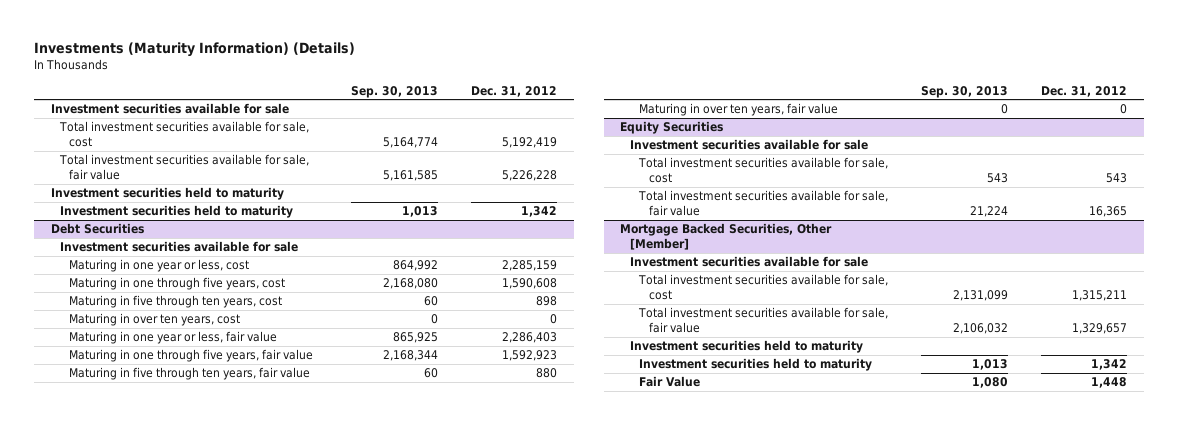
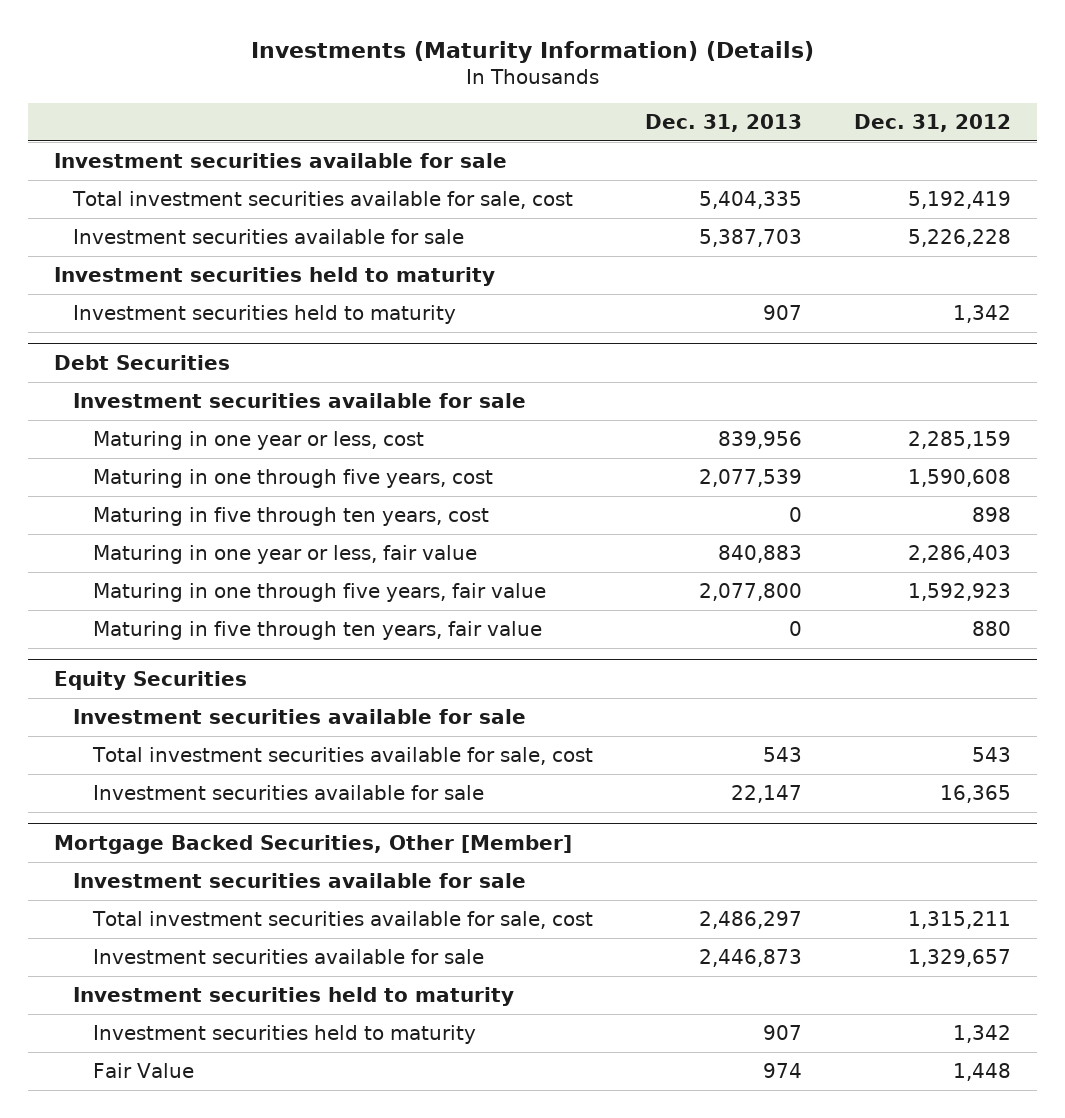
[351,85,439,98] Sep. 30, 2013 -> none
none -> [645,113,803,132] Dec. 31, 2013
[58,154,309,181] Total investment securities available for sale, fair value -> [73,228,465,244] Investment securities available for sale
[69,313,241,327] Maturing in over ten years, cost -> none
[639,103,839,117] Maturing in over ten years, fair value -> none
[638,190,889,217] Total investment securities available for sale, fair value -> [92,784,484,800] Investment securities available for sale
[638,307,889,334] Total investment securities available for sale, fair value -> [92,948,484,964] Investment securities available for sale

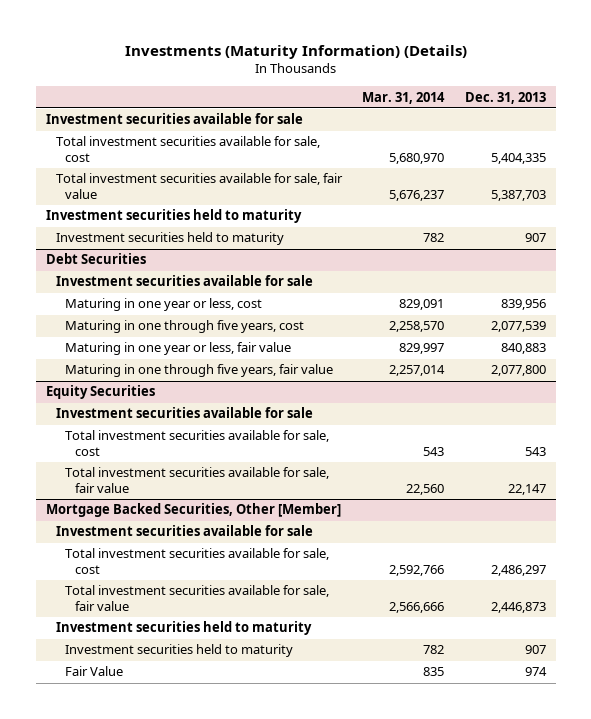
[854,113,1012,132] Dec. 31, 2012 -> none
none -> [362,91,446,104] Mar. 31, 2014
[73,228,465,244] Investment securities available for sale -> [55,173,343,199] Total investment securities available for sale, fair value
[92,506,489,526] Maturing in five through ten years, cost -> none
[92,620,542,640] Maturing in five through ten years, fair value -> none
[92,784,484,800] Investment securities available for sale -> [65,467,330,493] Total investment securities available for sale, fair value
[92,948,484,964] Investment securities available for sale -> [65,585,330,611] Total investment securities available for sale, fair value

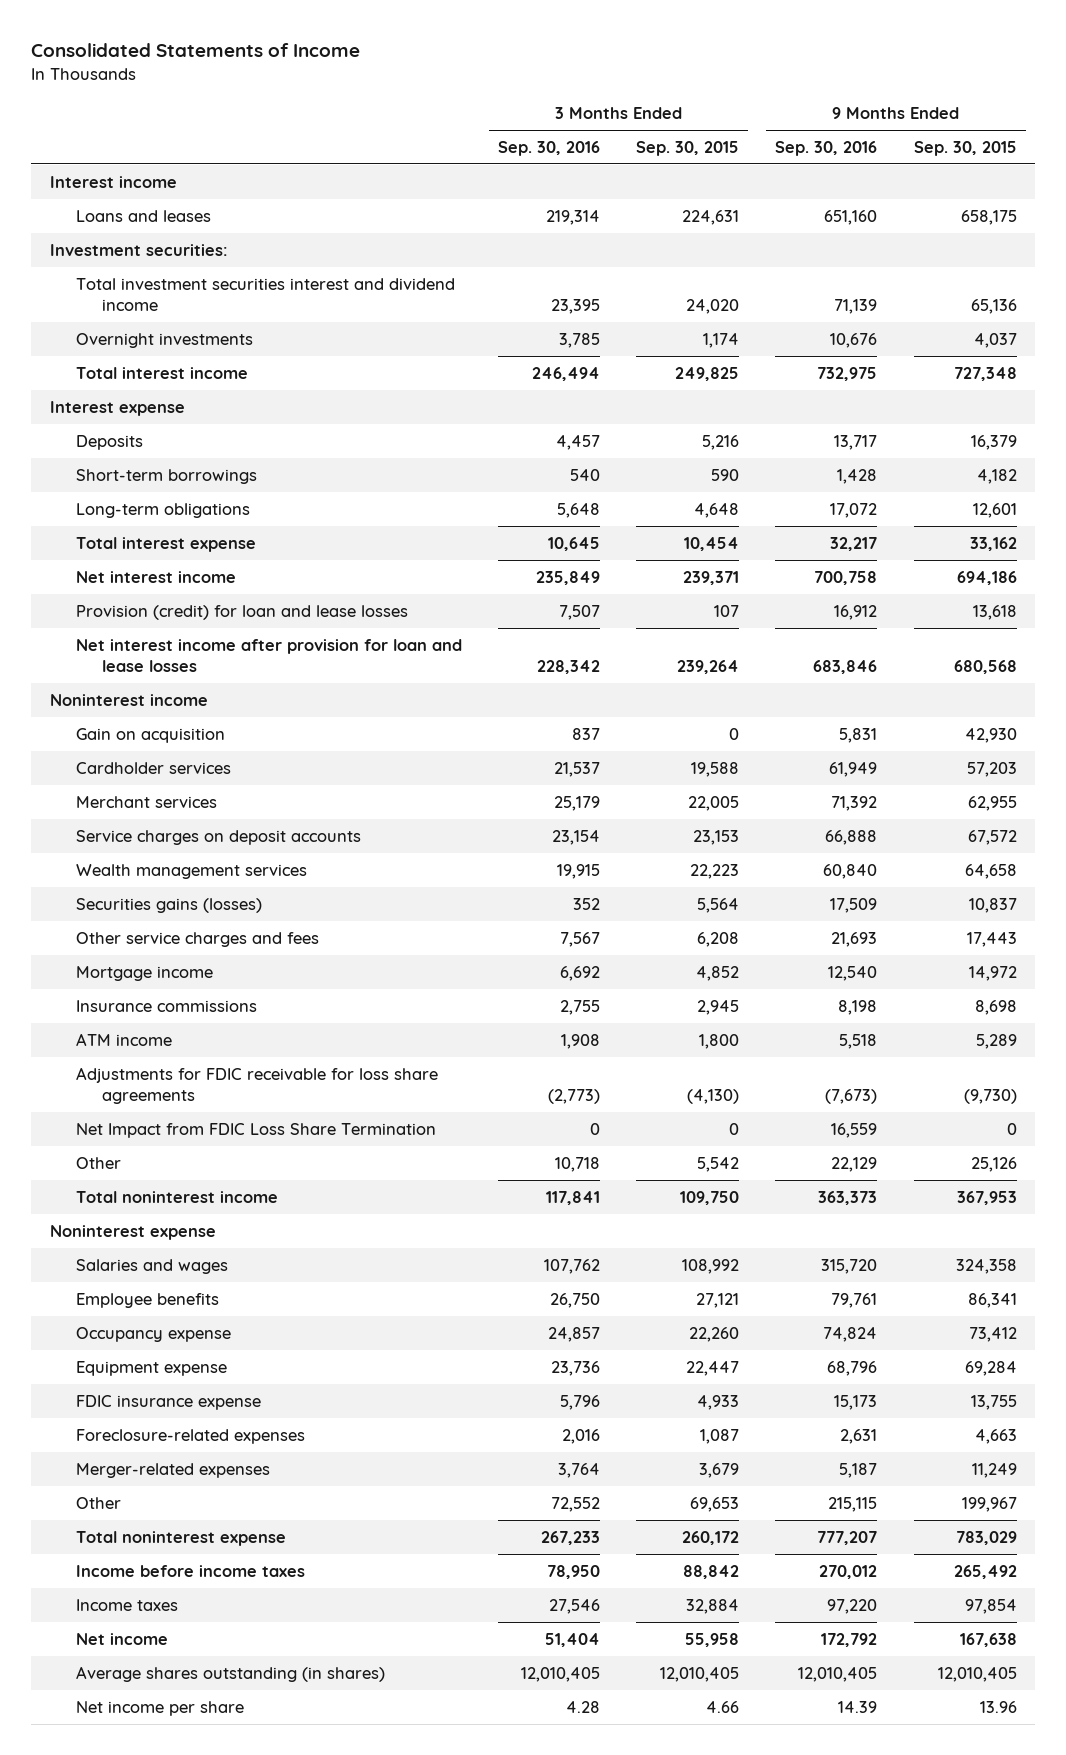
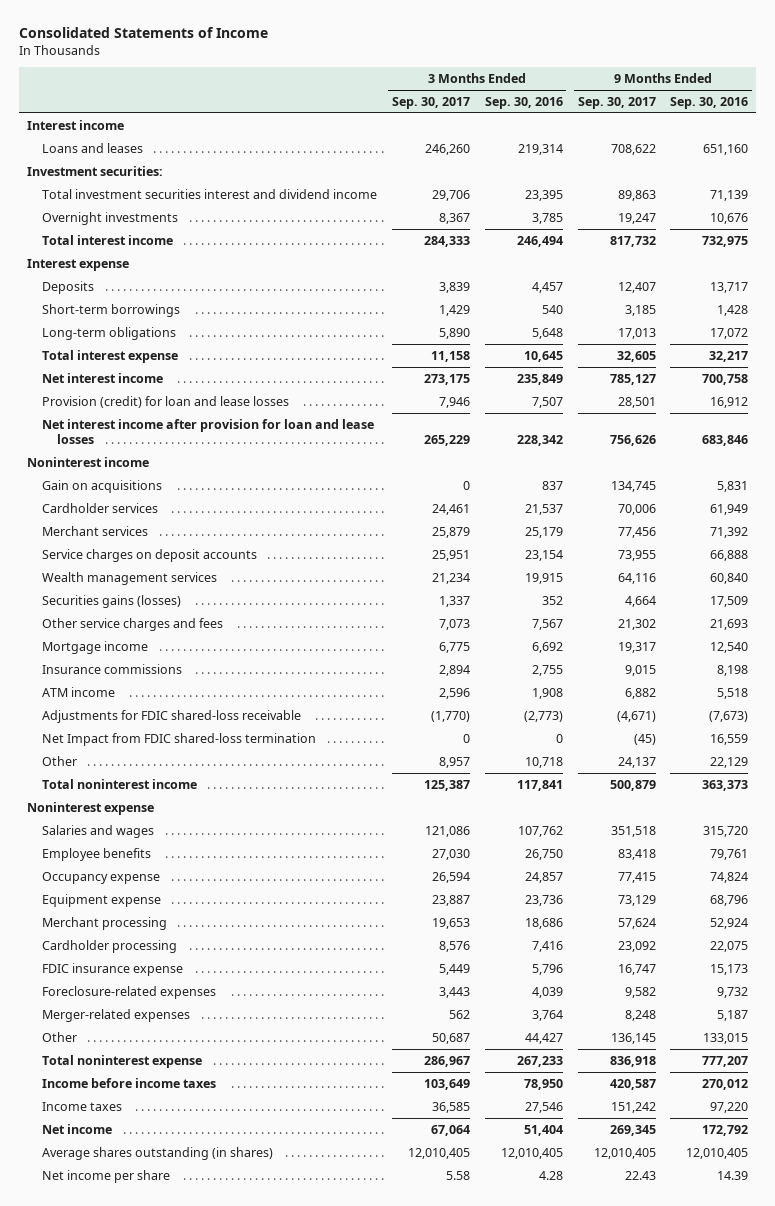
[636,140,740,156] Sep. 30, 2015 -> none
[913,140,1017,156] Sep. 30, 2015 -> none
none -> [391,96,470,109] Sep. 30, 2017
none -> [577,96,656,109] Sep. 30, 2017
[75,727,225,743] Gain on acquisition -> [41,479,162,493] Gain on acquisitions
[75,1066,438,1104] Adjustments for FDIC receivable for loss share agreements -> [41,709,301,723] Adjustments for FDIC shared-loss receivable
[75,1122,436,1138] Net Impact from FDIC Loss Share Termination -> [41,732,316,746] Net Impact from FDIC shared-loss termination
none -> [41,916,167,930] Merchant processing
none -> [41,939,177,953] Cardholder processing
[561,1428,600,1444] 2,016 -> [531,986,563,998] 4,039
[840,1428,878,1444] 2,631 -> [717,986,749,998] 9,732
[550,1496,600,1512] 72,552 -> [524,1032,563,1044] 44,427
[828,1496,878,1512] 215,115 -> [703,1032,749,1044] 133,015

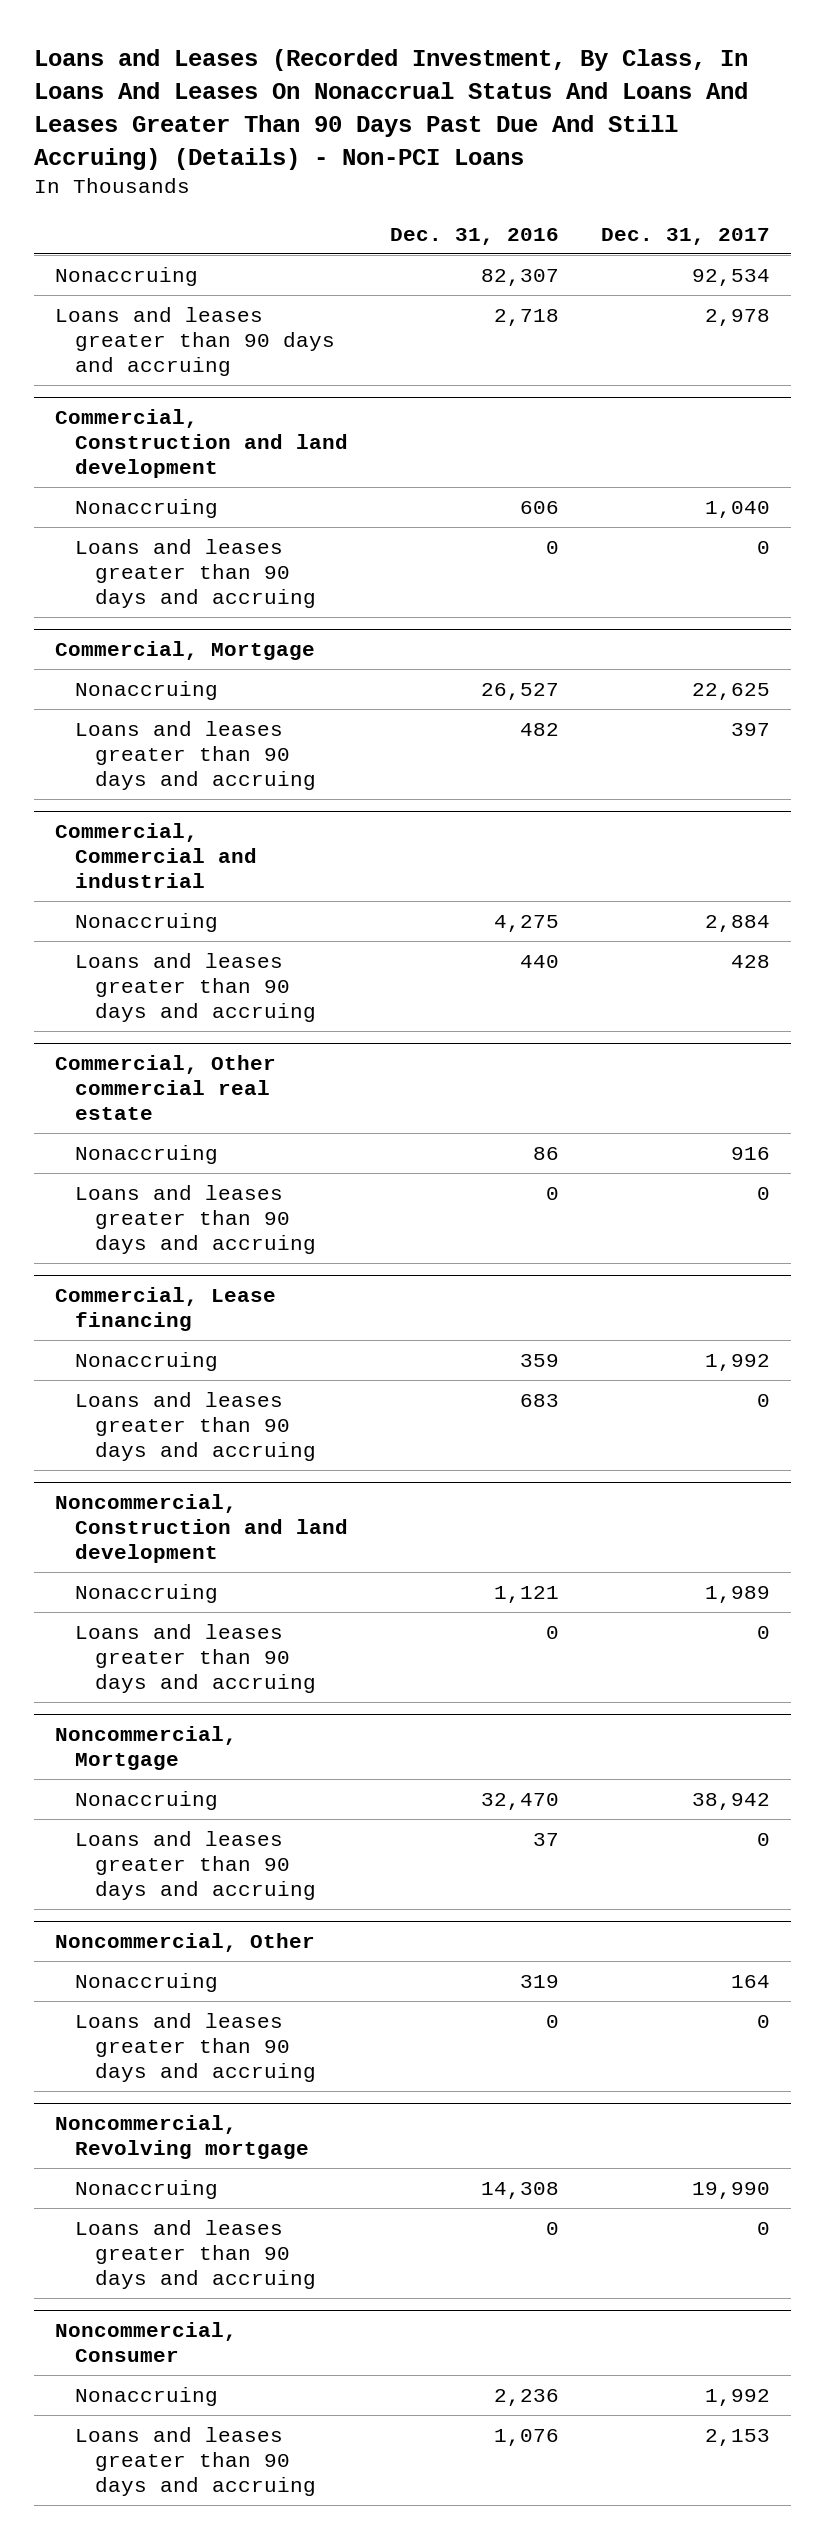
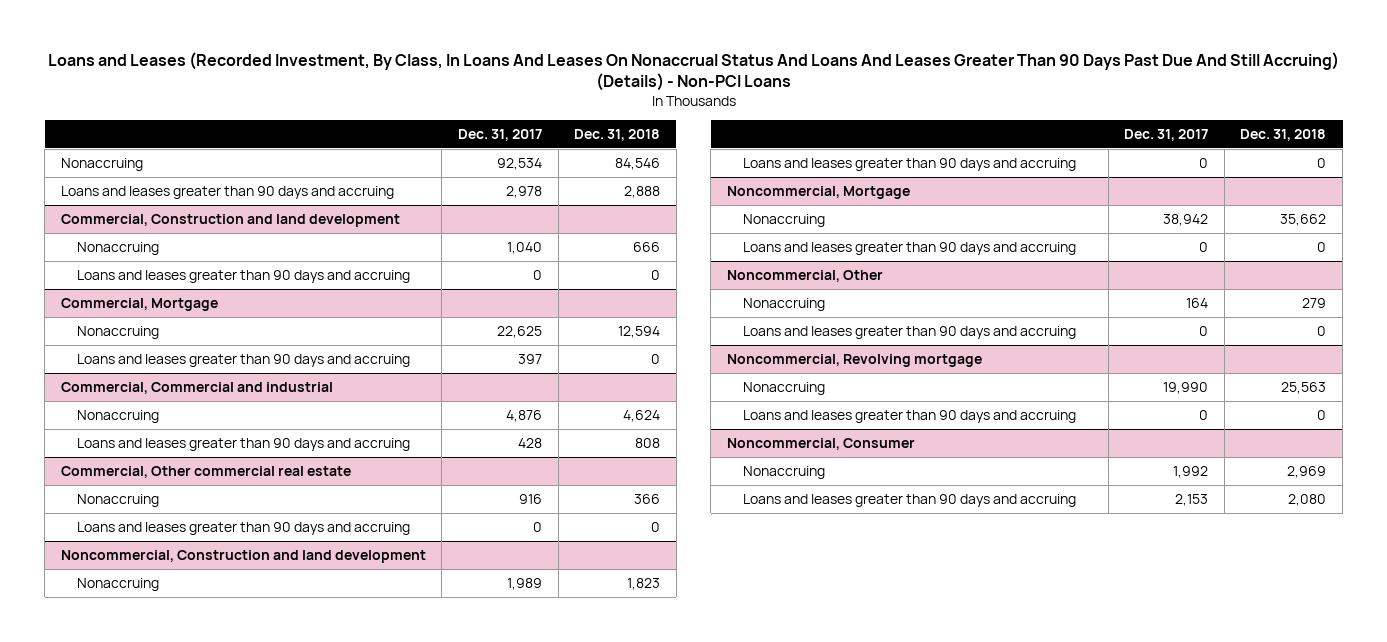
[389,227,559,245] Dec. 31, 2016 -> none
none -> [574,128,661,141] Dec. 31, 2018
[704,914,770,932] 2,884 -> [506,409,543,422] 4,876
[54,1287,276,1332] Commercial, Lease financing -> none
[74,1351,218,1371] Nonaccruing -> none
[74,1391,316,1461] Loans and leases greater than 90 days and accruing -> none

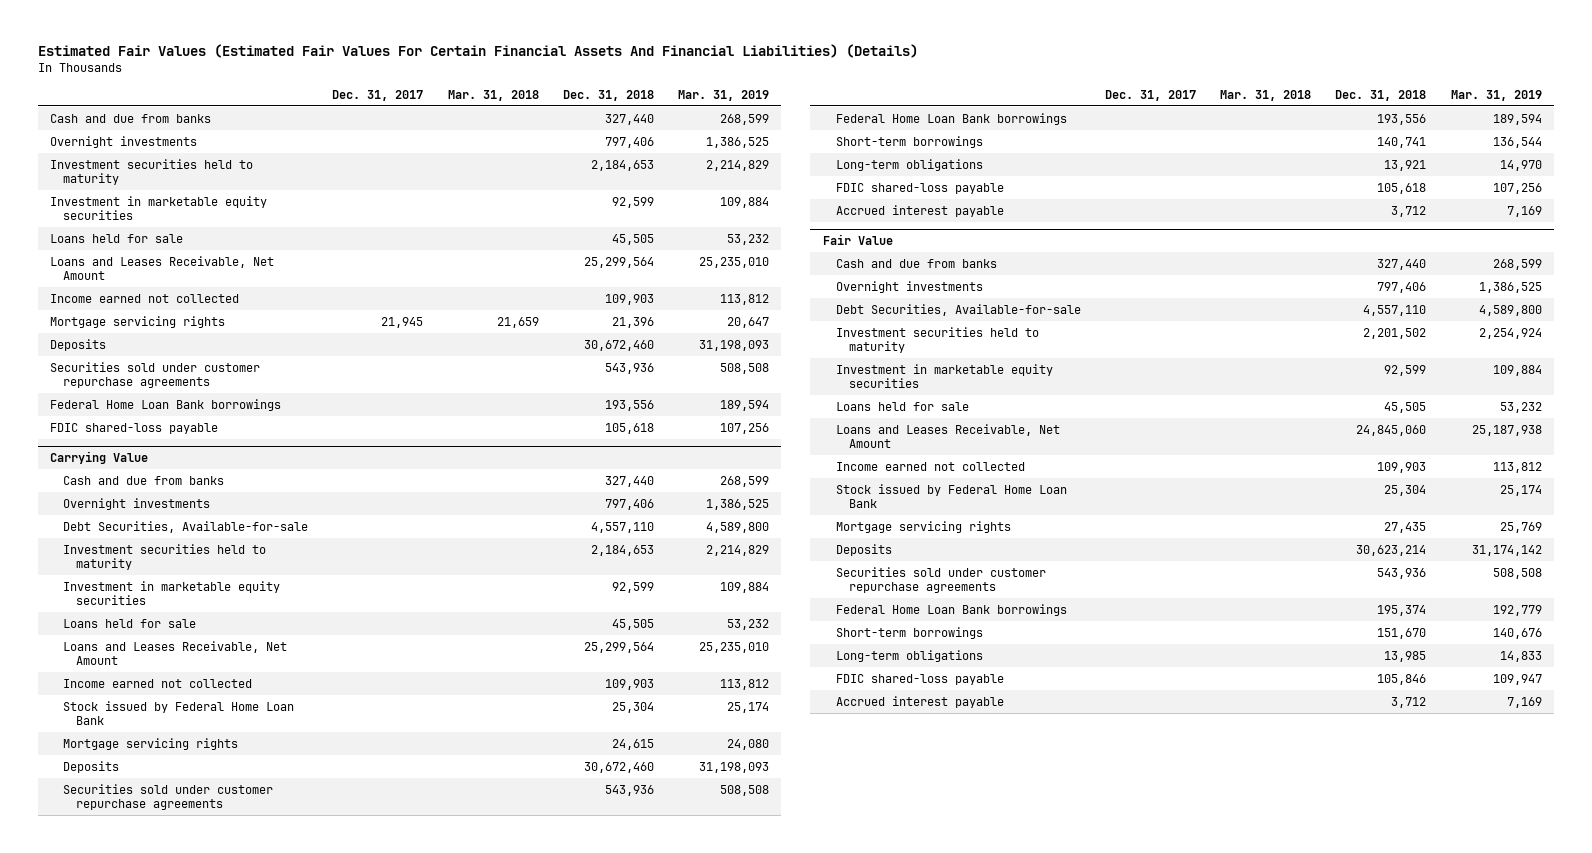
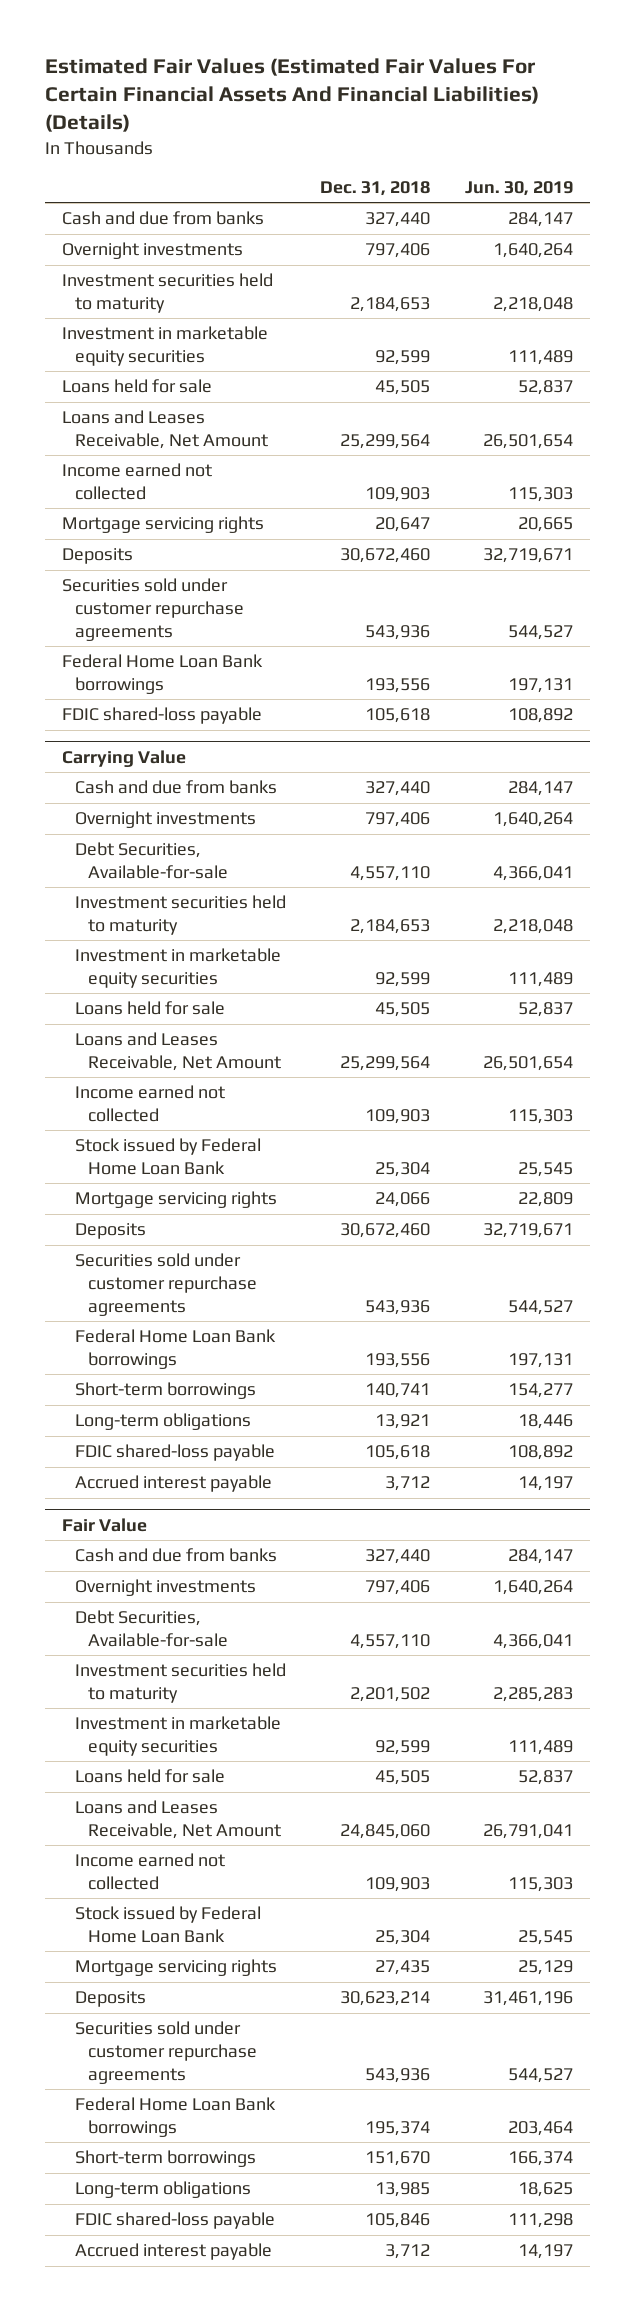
[332,89,424,101] Dec. 31, 2017 -> none
[447,89,539,101] Mar. 31, 2018 -> none
[678,89,770,101] Mar. 31, 2019 -> none
none -> [464,181,573,197] Jun. 30, 2019
[611,316,654,328] 21,396 -> [375,517,431,533] 20,647
[611,738,654,750] 24,615 -> [375,1192,431,1208] 24,066

